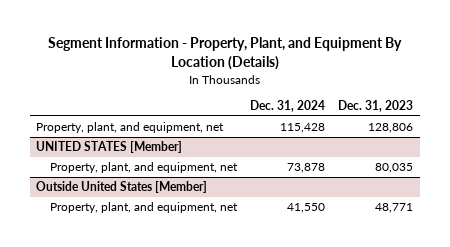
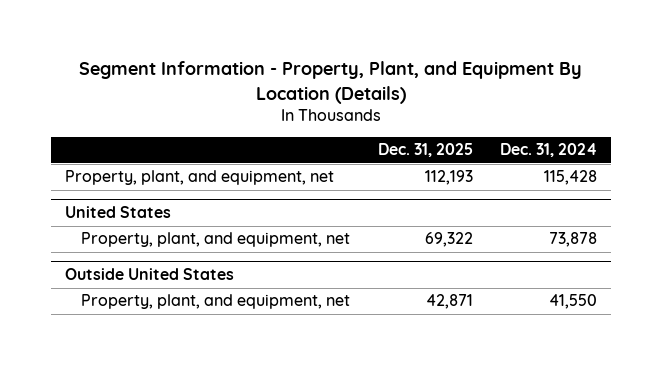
[338,100,414,113] Dec. 31, 2023 -> none
none -> [377,143,473,158] Dec. 31, 2025
[36,141,183,154] UNITED STATES [Member] -> [64,206,171,219] United States
[36,181,208,194] Outside United States [Member] -> [64,268,234,281] Outside United States

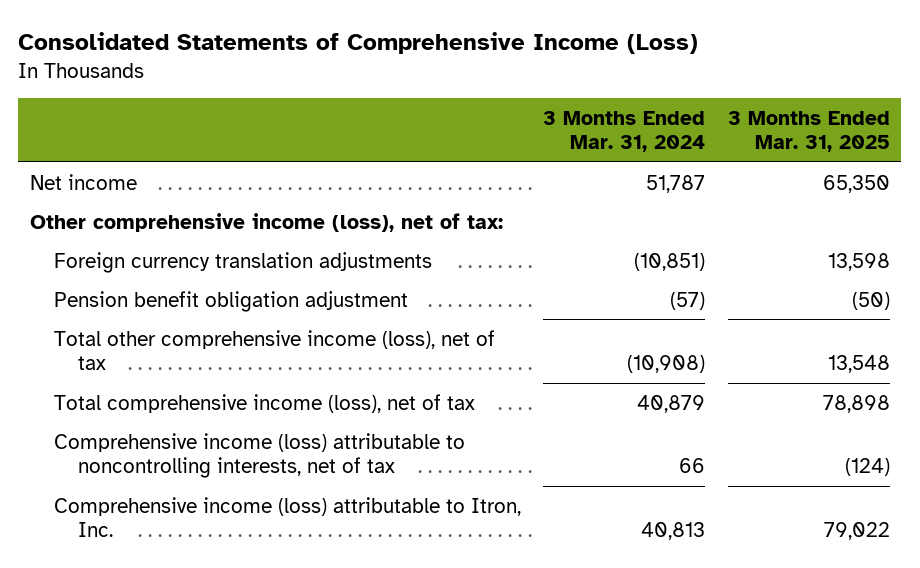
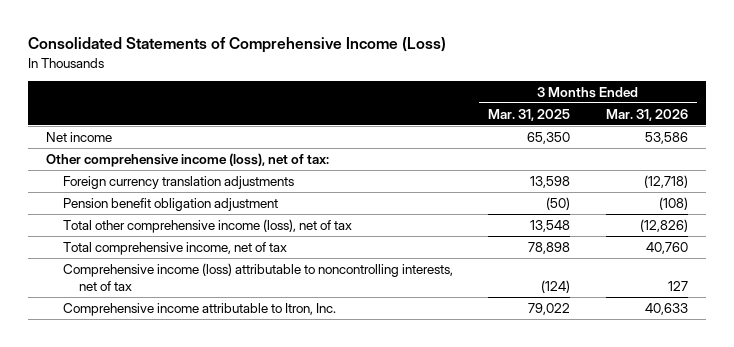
[543,110,706,152] 3 Months Ended Mar. 31, 2024 -> none
none -> [605,108,688,121] Mar. 31, 2026
[53,393,475,413] Total comprehensive income (loss), net of tax -> [62,241,287,255] Total comprehensive income, net of tax
[53,496,521,537] Comprehensive income (loss) attributable to Itron, Inc. -> [62,302,336,316] Comprehensive income attributable to Itron, Inc.

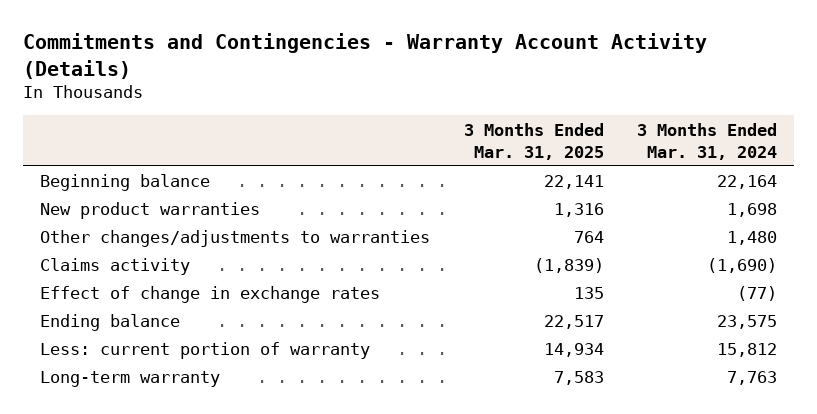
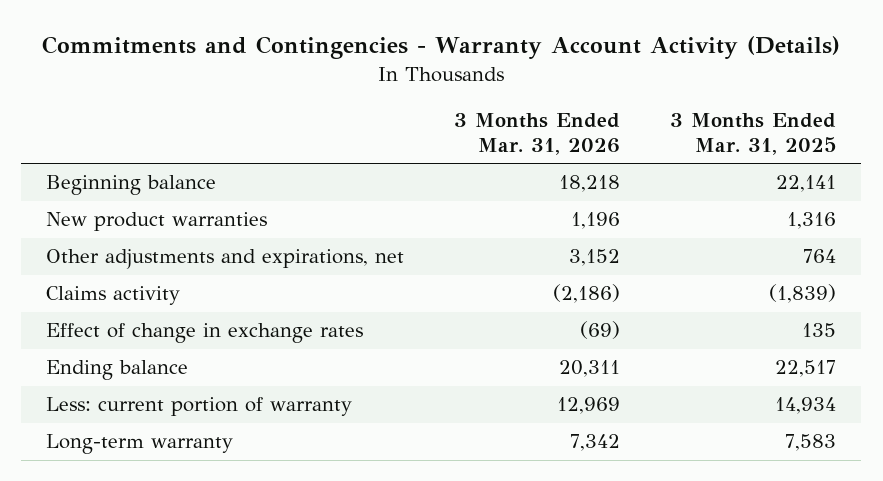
[637,122,778,160] 3 Months Ended Mar. 31, 2024 -> none
none -> [454,112,621,156] 3 Months Ended Mar. 31, 2026
[39,230,430,248] Other changes/adjustments to warranties -> [46,249,405,270] Other adjustments and expirations, net

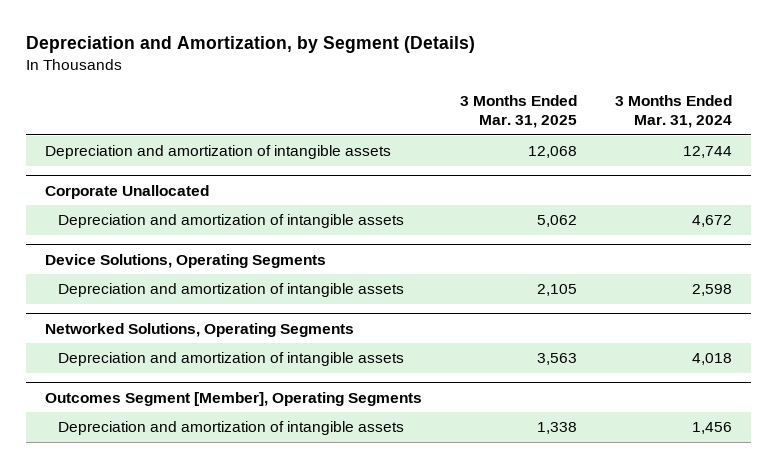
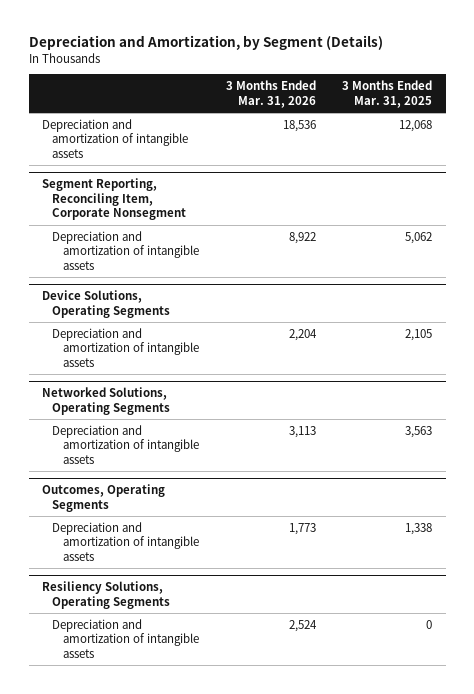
[614,94,732,129] 3 Months Ended Mar. 31, 2024 -> none
none -> [225,80,316,108] 3 Months Ended Mar. 31, 2026
[44,184,209,199] Corporate Unallocated -> [42,178,187,221] Segment Reporting, Reconciling Item, Corporate Nonsegment
[44,391,422,406] Outcomes Segment [Member], Operating Segments -> [42,484,166,512] Outcomes, Operating Segments
none -> [42,581,171,609] Resiliency Solutions, Operating Segments
none -> [52,618,199,659] Depreciation and amortization of intangible assets

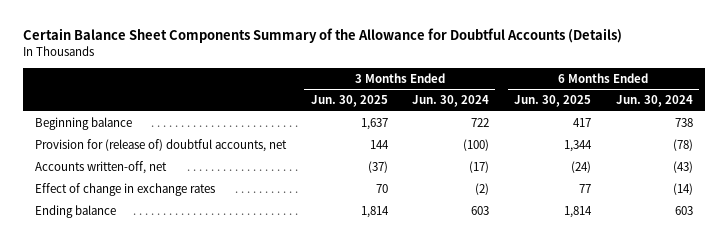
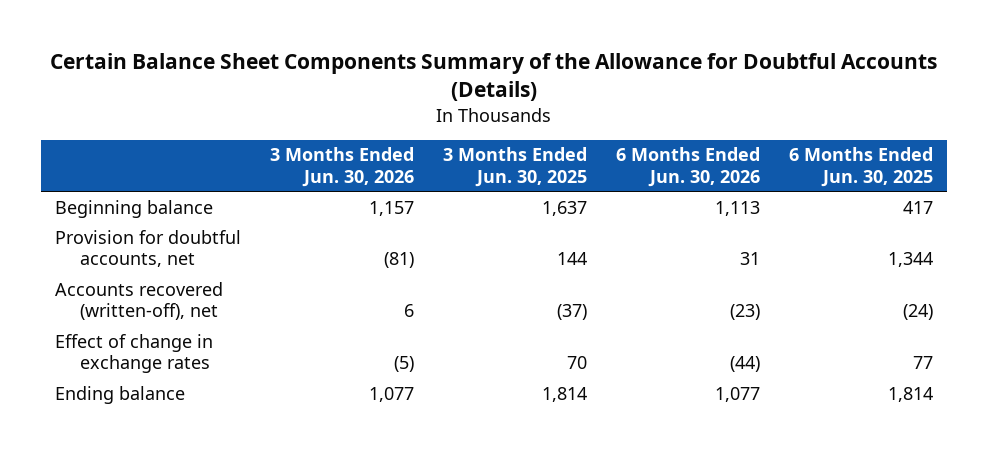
[412,95,490,108] Jun. 30, 2024 -> none
[615,95,693,108] Jun. 30, 2024 -> none
none -> [270,147,415,187] 3 Months Ended Jun. 30, 2026
none -> [616,147,761,187] 6 Months Ended Jun. 30, 2026
[34,138,287,152] Provision for (release of) doubtful accounts, net -> [55,229,242,268] Provision for doubtful accounts, net
[34,160,167,174] Accounts written-off, net -> [55,281,224,321] Accounts recovered (written-off), net

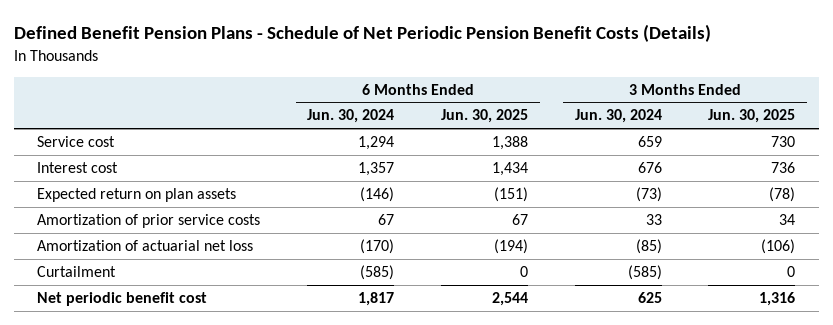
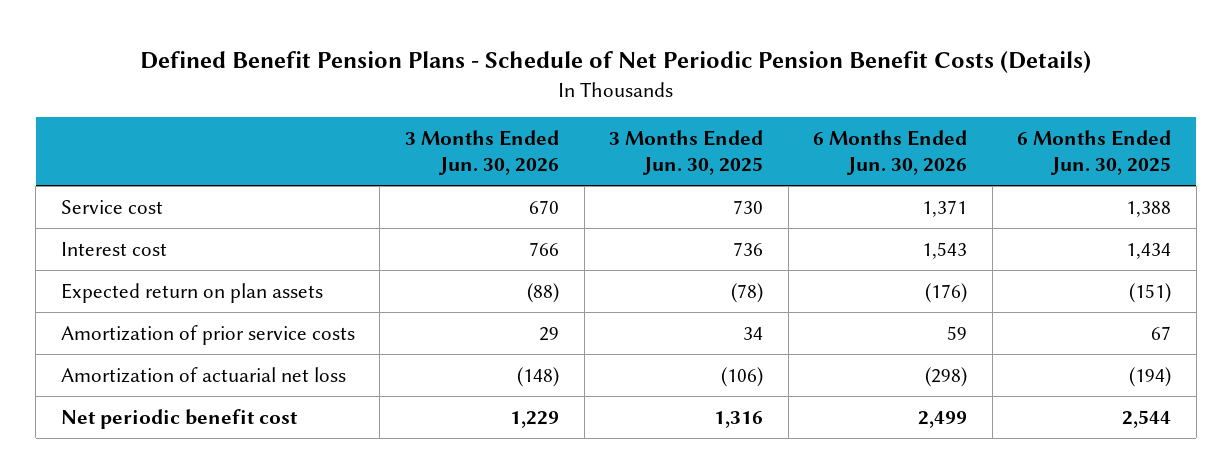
[307,109,395,124] Jun. 30, 2024 -> none
[574,109,662,124] Jun. 30, 2024 -> none
none -> [405,130,560,176] 3 Months Ended Jun. 30, 2026
none -> [813,130,968,176] 6 Months Ended Jun. 30, 2026
[37,266,117,278] Curtailment -> none

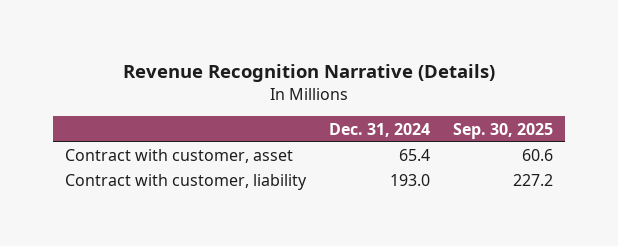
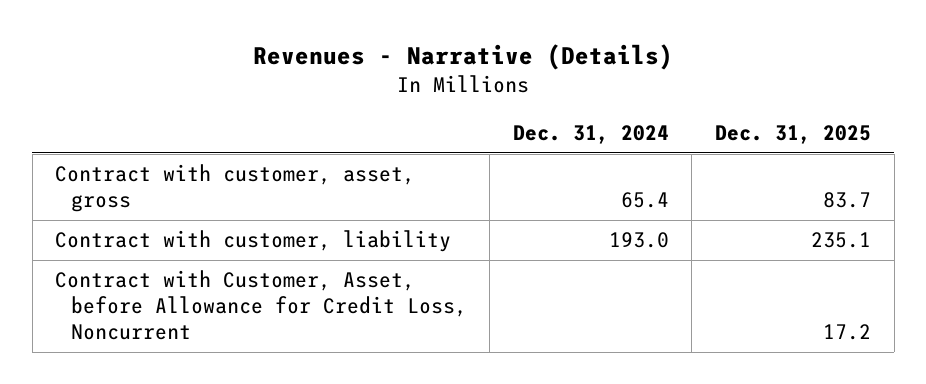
[122,64,495,83] Revenue Recognition Narrative (Details) -> [253,44,674,71] Revenues - Narrative (Details)
[453,122,554,139] Sep. 30, 2025 -> none
none -> [714,125,871,145] Dec. 31, 2025
[64,149,293,164] Contract with customer, asset -> [55,164,416,213] Contract with customer, asset, gross
none -> [55,270,467,341] Contract with Customer, Asset, before Allowance for Credit Loss, Noncurrent

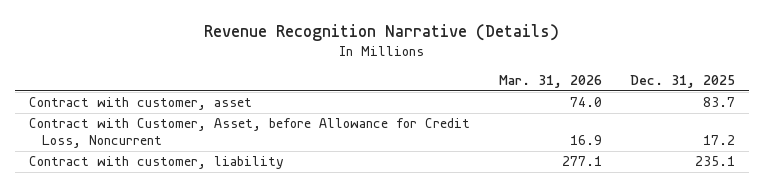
[253,44,674,71] Revenues - Narrative (Details) -> [204,23,560,41] Revenue Recognition Narrative (Details)
[512,125,669,145] Dec. 31, 2024 -> none
none -> [498,75,602,89] Mar. 31, 2026
[55,164,416,213] Contract with customer, asset, gross -> [28,97,252,111] Contract with customer, asset
[55,230,452,253] Contract with customer, liability -> [28,156,284,170] Contract with customer, liability

